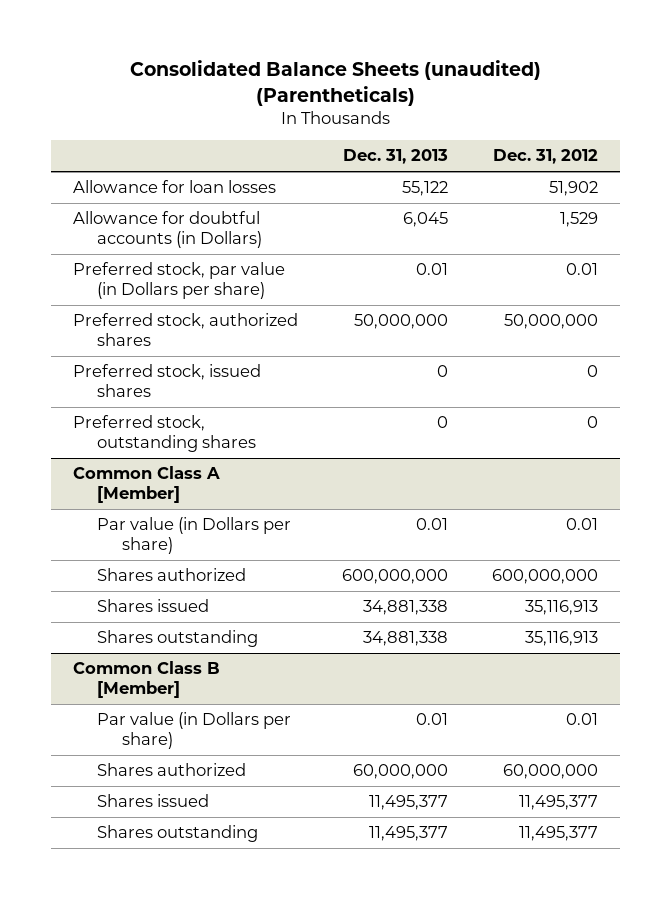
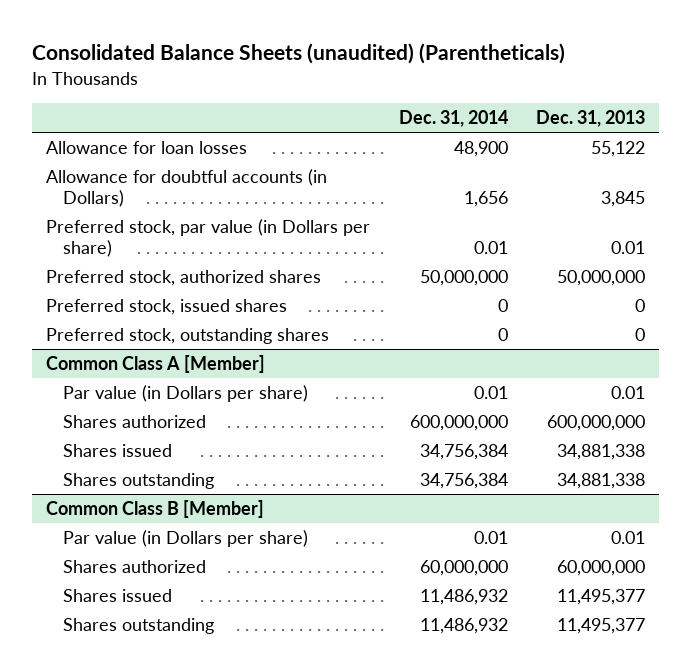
[493,149,599,165] Dec. 31, 2012 -> none
none -> [398,110,508,128] Dec. 31, 2014
[403,212,449,228] 6,045 -> [601,191,646,208] 3,845

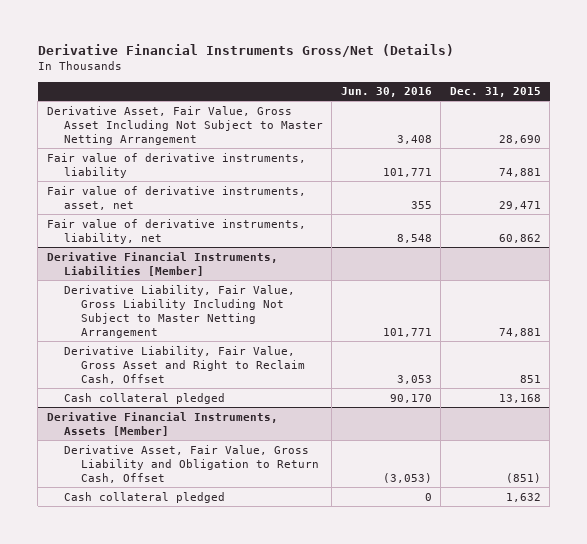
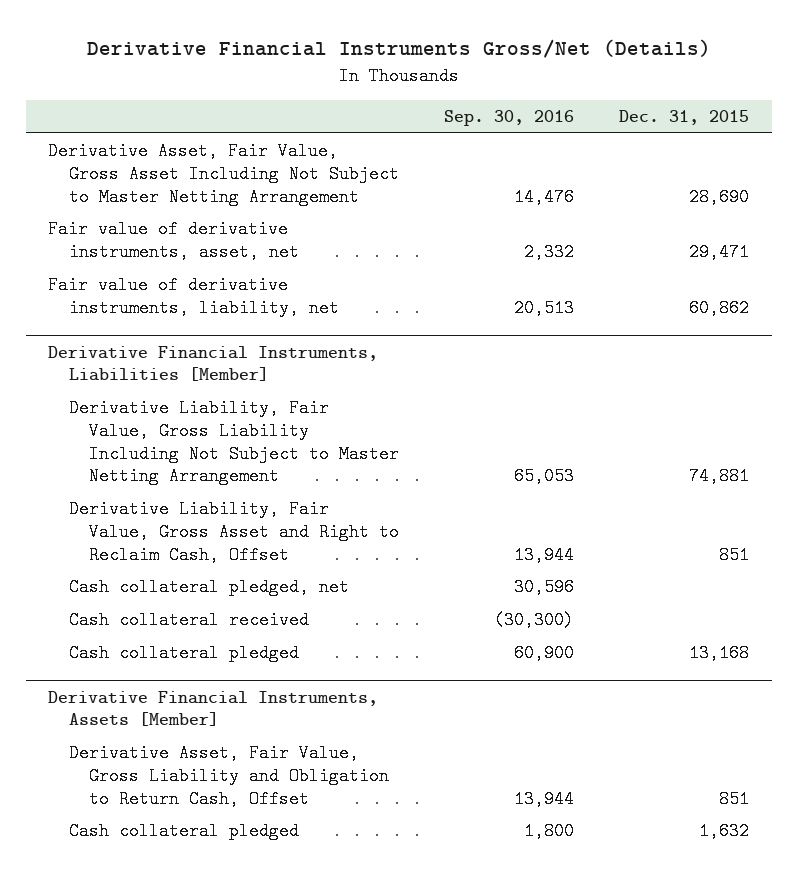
[340,87,432,98] Jun. 30, 2016 -> none
none -> [444,109,575,126] Sep. 30, 2016
[46,152,306,178] Fair value of derivative instruments, liability -> none
none -> [68,578,349,597] Cash collateral pledged, net
none -> [68,611,309,630] Cash collateral received
[505,472,541,483] (851) -> [719,789,750,808] 851

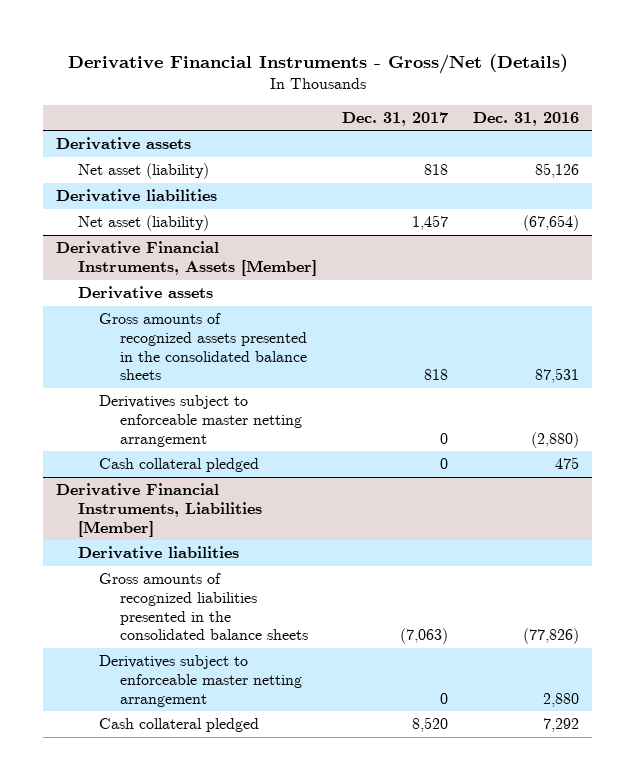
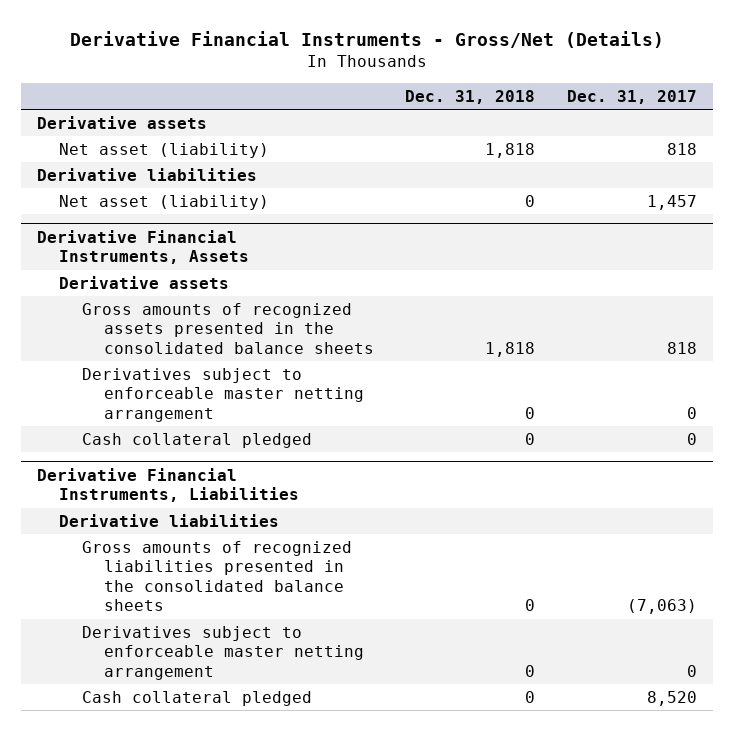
[473,111,580,126] Dec. 31, 2016 -> none
none -> [405,89,536,104] Dec. 31, 2018
[56,241,317,277] Derivative Financial Instruments, Assets [Member] -> [37,229,250,265] Derivative Financial Instruments, Assets
[56,483,262,537] Derivative Financial Instruments, Liabilities [Member] -> [37,467,300,503] Derivative Financial Instruments, Liabilities

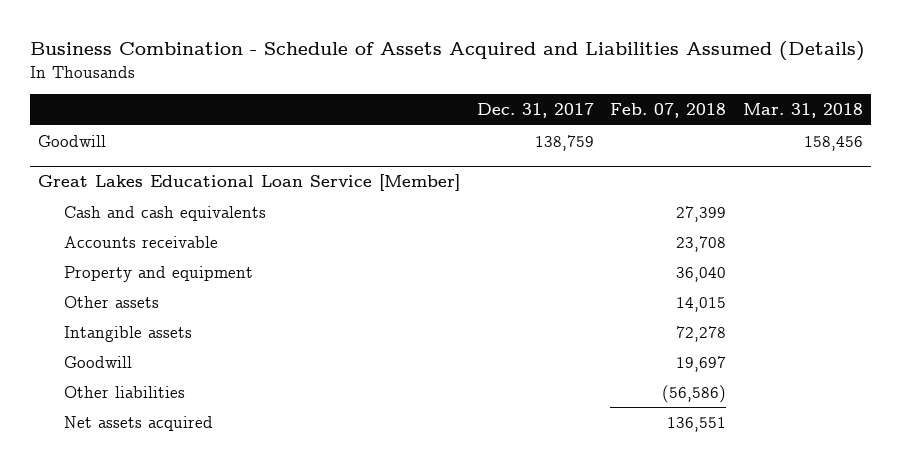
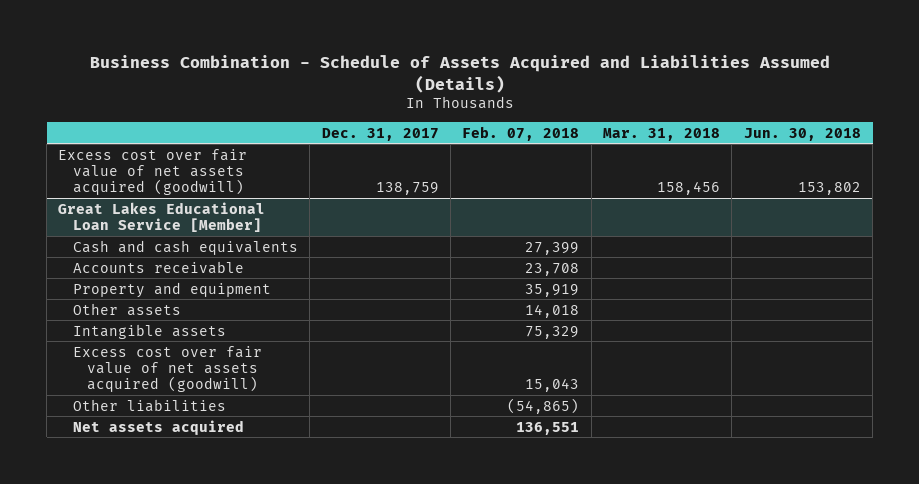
none -> [743,127,861,141] Jun. 30, 2018
[37,134,106,147] Goodwill -> [58,148,248,196] Excess cost over fair value of net assets acquired (goodwill)
[63,355,132,368] Goodwill -> none
[676,266,727,282] 36,040 -> [525,283,580,297] 35,919
[676,296,727,312] 14,015 -> [525,303,580,318] 14,018
[676,325,727,342] 72,278 -> [525,325,580,339] 75,329
none -> [72,345,262,393] Excess cost over fair value of net assets acquired (goodwill)
[662,384,727,403] (56,586) -> [507,397,580,414] (54,865)

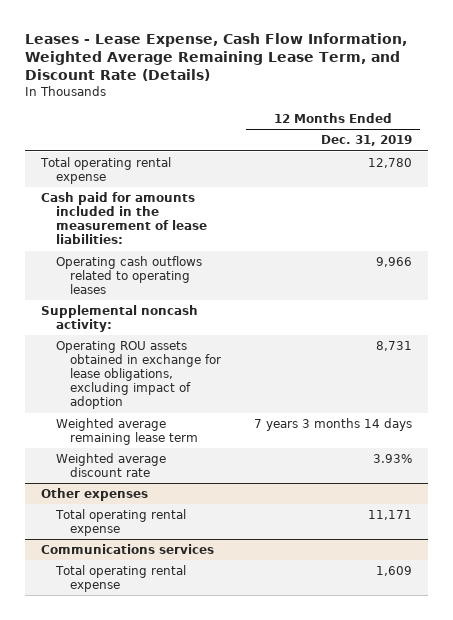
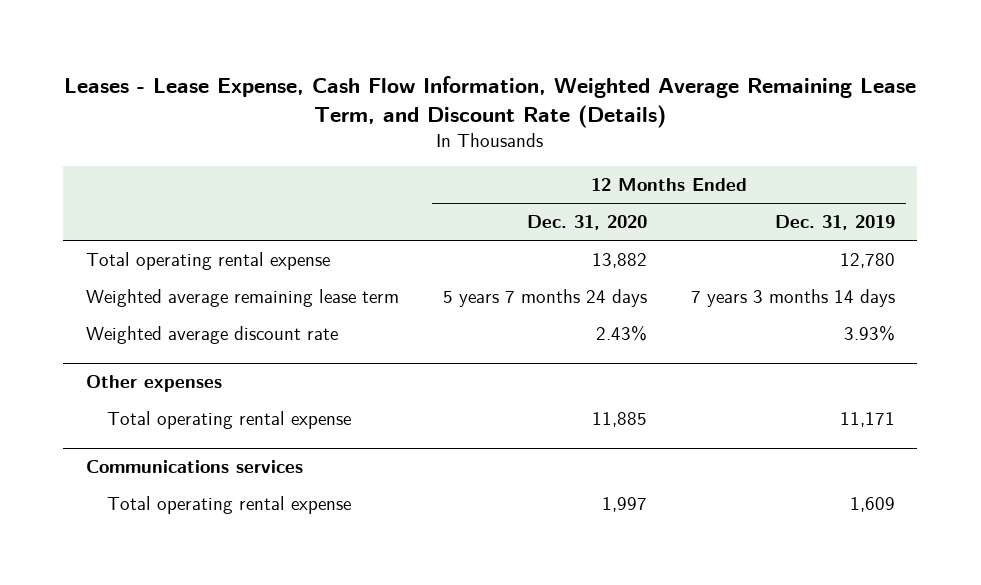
none -> [526,215,647,231] Dec. 31, 2020
[41,191,207,245] Cash paid for amounts included in the measurement of lease liabilities: -> none
[55,255,202,295] Operating cash outflows related to operating leases -> none
[41,304,199,333] Supplemental noncash activity: -> none
[55,340,221,410] Operating ROU assets obtained in exchange for lease obligations, excluding impact of adoption -> none

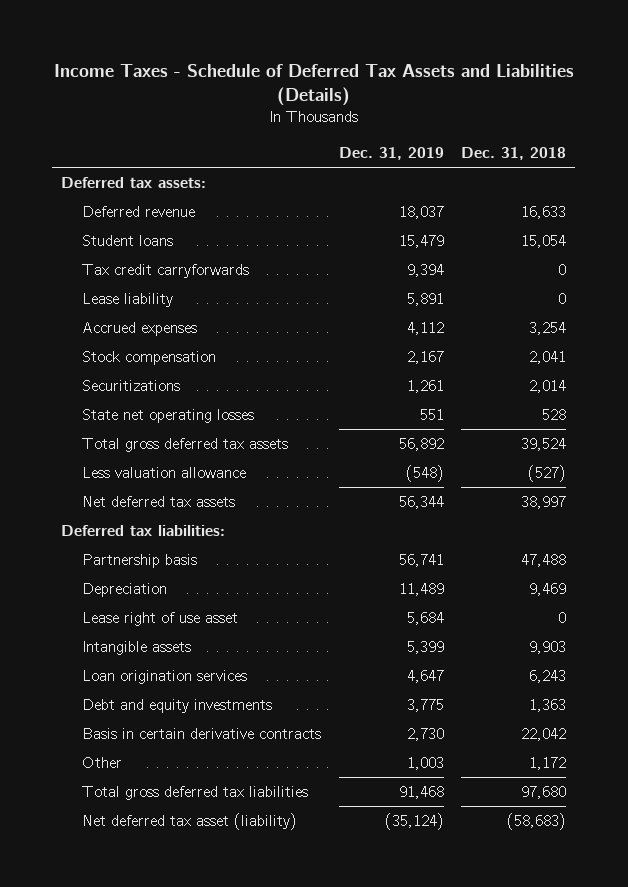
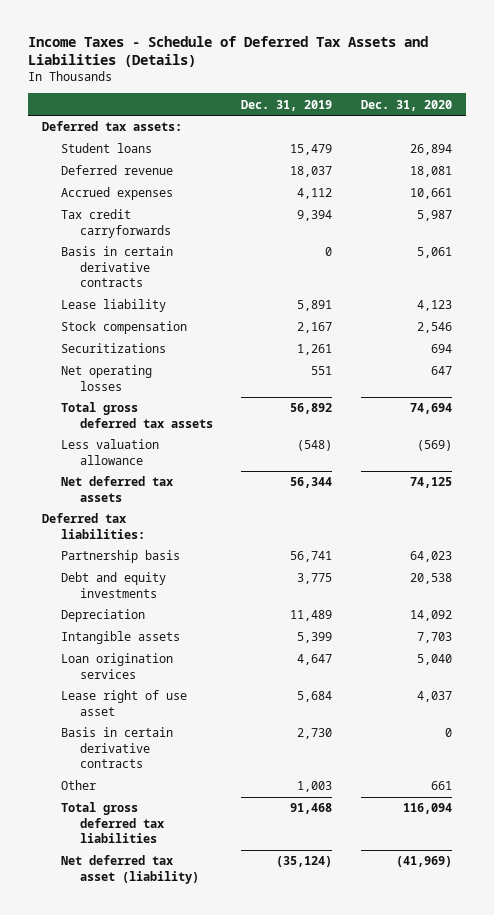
[461,147,567,161] Dec. 31, 2018 -> none
none -> [360,99,452,111] Dec. 31, 2020
[81,206,195,218] Deferred revenue -> [61,165,174,176] Deferred revenue
[81,322,197,337] Accrued expenses -> [61,187,174,201] Accrued expenses
none -> [61,246,174,288] Basis in certain derivative contracts
[81,409,254,424] State net operating losses -> [61,365,153,391] Net operating losses
[81,699,272,714] Debt and equity investments -> [61,572,167,598] Debt and equity investments
[81,612,238,627] Lease right of use asset -> [61,690,188,716] Lease right of use asset

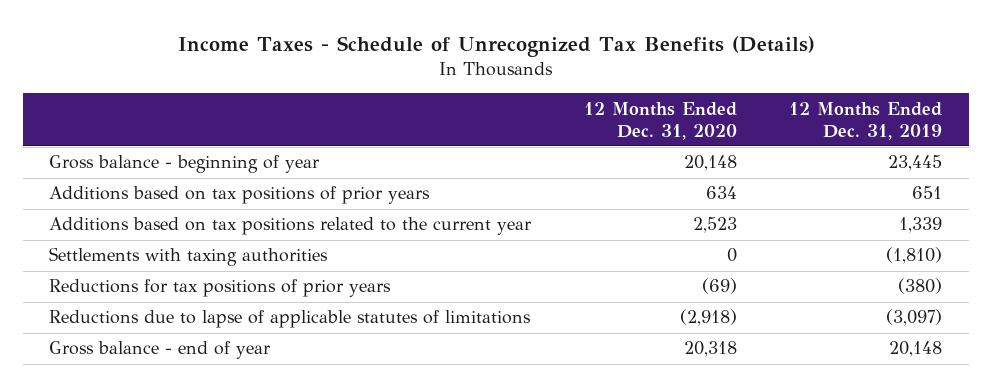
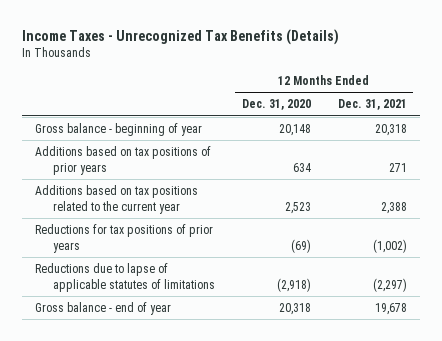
[177,35,815,57] Income Taxes - Schedule of Unrecognized Tax Benefits (Details) -> [21,28,339,45] Income Taxes - Unrecognized Tax Benefits (Details)
[789,101,943,140] 12 Months Ended Dec. 31, 2019 -> none
none -> [337,99,407,111] Dec. 31, 2021
[49,247,329,267] Settlements with taxing authorities -> none

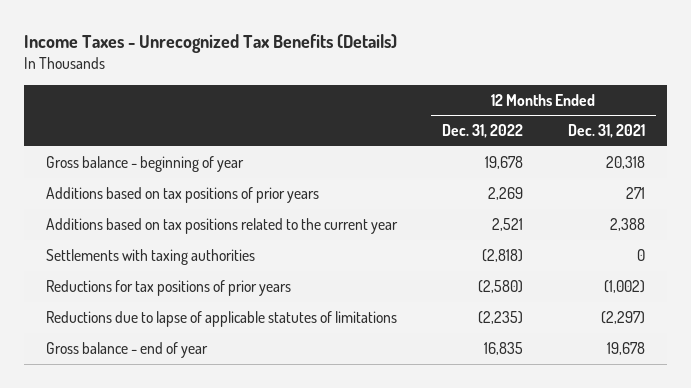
[241,99,311,111] Dec. 31, 2020 -> none
none -> [441,124,523,139] Dec. 31, 2022
none -> [46,248,256,265] Settlements with taxing authorities

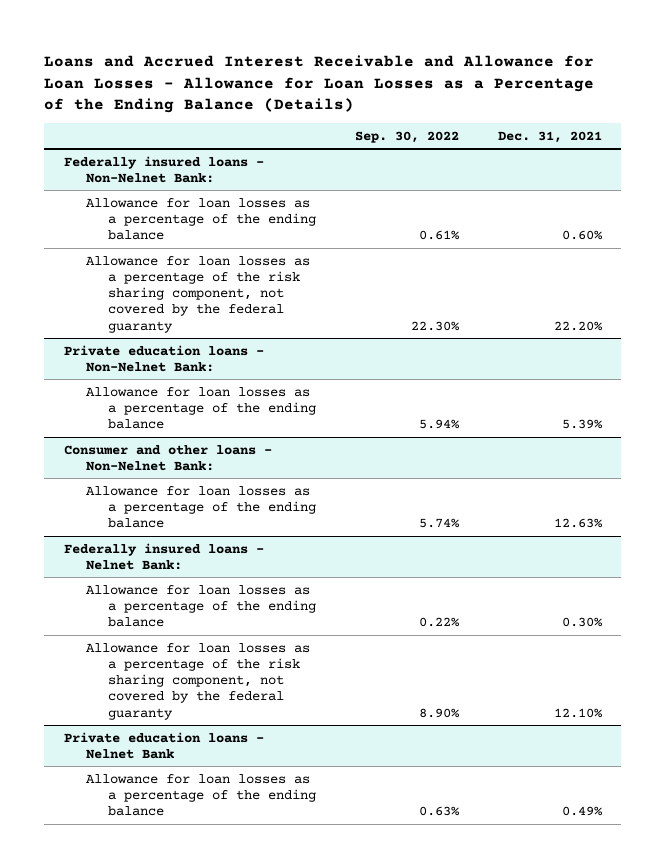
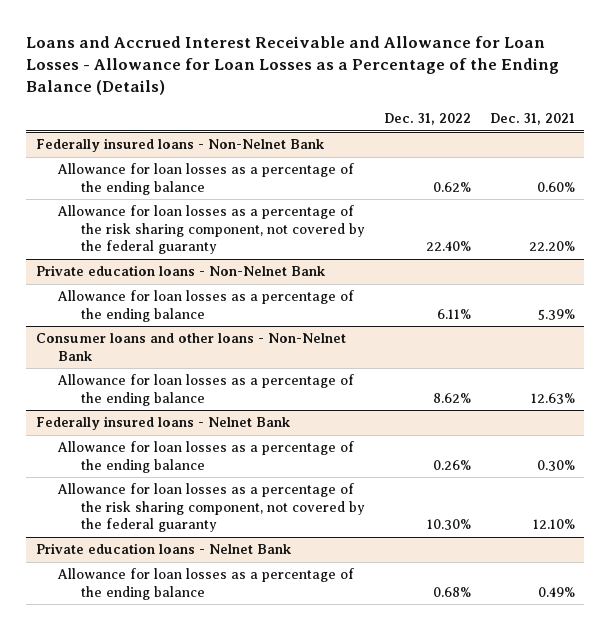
[354,130,459,143] Sep. 30, 2022 -> none
none -> [383,113,471,126] Dec. 31, 2022
[63,155,264,183] Federally insured loans - Non-Nelnet Bank: -> [35,138,325,153] Federally insured loans - Non-Nelnet Bank
[63,344,264,372] Private education loans - Non-Nelnet Bank: -> [35,265,326,277] Private education loans - Non-Nelnet Bank
[63,444,272,471] Consumer and other loans - Non-Nelnet Bank: -> [35,333,346,361] Consumer loans and other loans - Non-Nelnet Bank
[63,542,264,570] Federally insured loans - Nelnet Bank: -> [35,416,291,431] Federally insured loans - Nelnet Bank

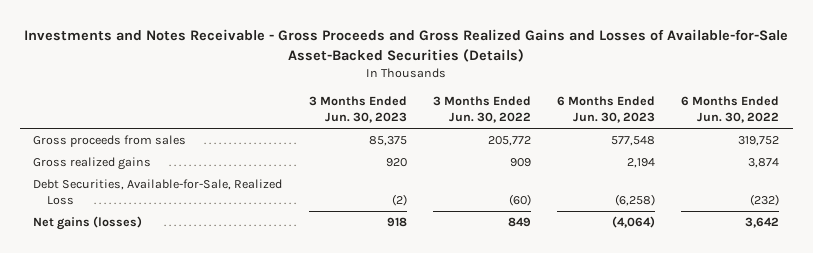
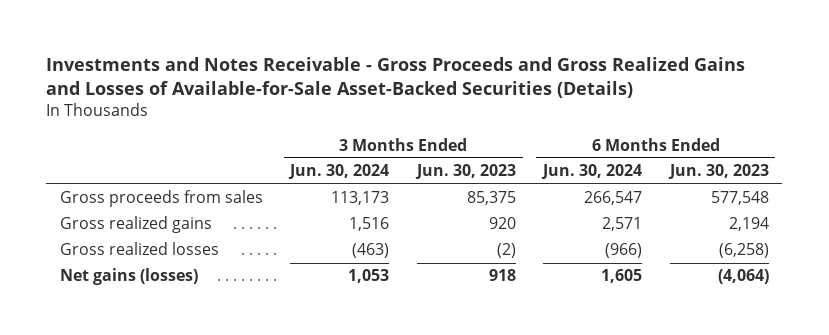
[432,95,531,123] 3 Months Ended Jun. 30, 2022 -> none
[681,95,780,123] 6 Months Ended Jun. 30, 2022 -> none
none -> [288,164,390,180] Jun. 30, 2024
none -> [541,164,643,180] Jun. 30, 2024
[33,179,283,206] Debt Securities, Available-for-Sale, Realized Loss -> [59,242,219,256] Gross realized losses

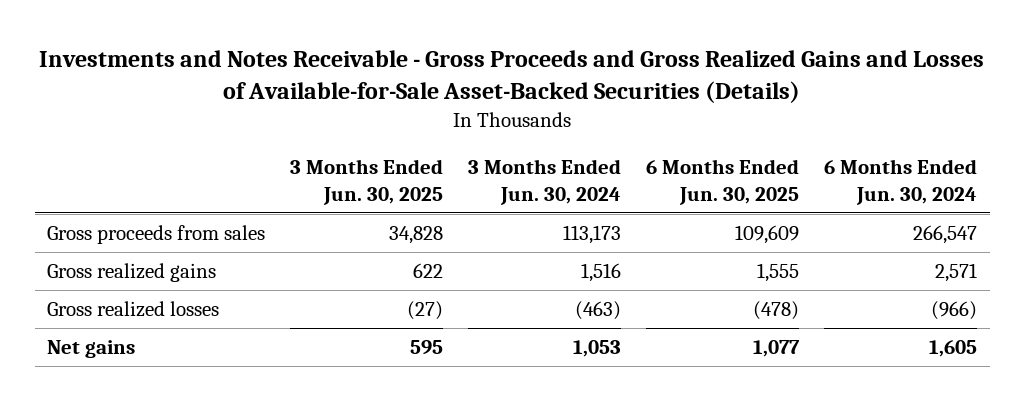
[414,164,516,180] Jun. 30, 2023 -> none
[667,164,769,180] Jun. 30, 2023 -> none
none -> [290,158,444,205] 3 Months Ended Jun. 30, 2025
none -> [646,158,800,205] 6 Months Ended Jun. 30, 2025
[59,268,198,286] Net gains (losses) -> [47,340,136,359] Net gains

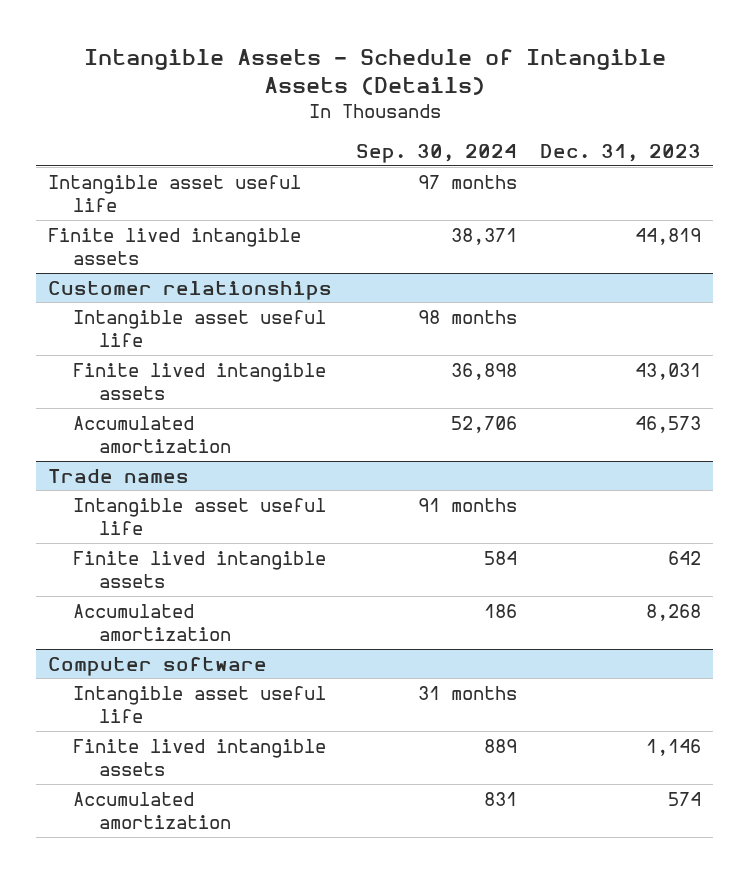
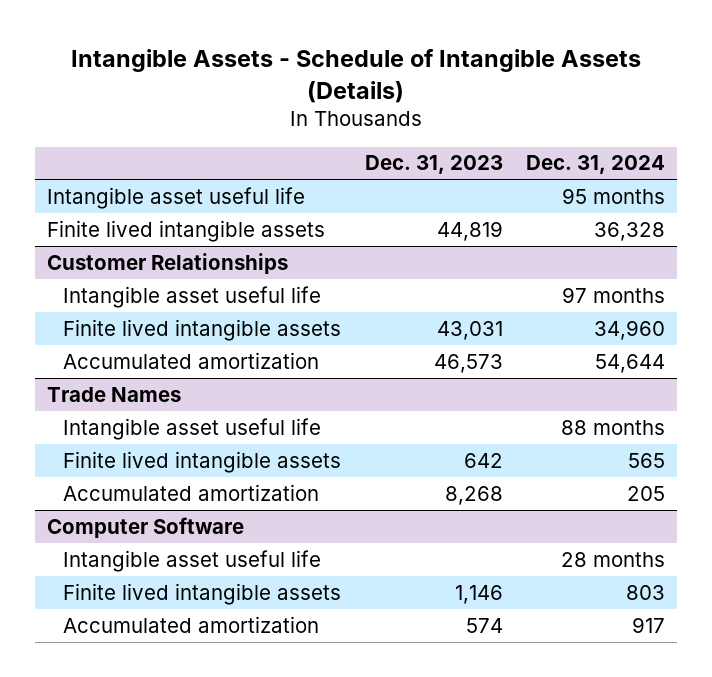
[355,143,517,163] Sep. 30, 2024 -> none
none -> [526,155,666,175] Dec. 31, 2024
[48,280,333,300] Customer relationships -> [46,252,288,274] Customer Relationships
[48,468,190,483] Trade names -> [46,386,181,402] Trade Names
[48,656,268,676] Computer software -> [46,516,244,538] Computer Software

